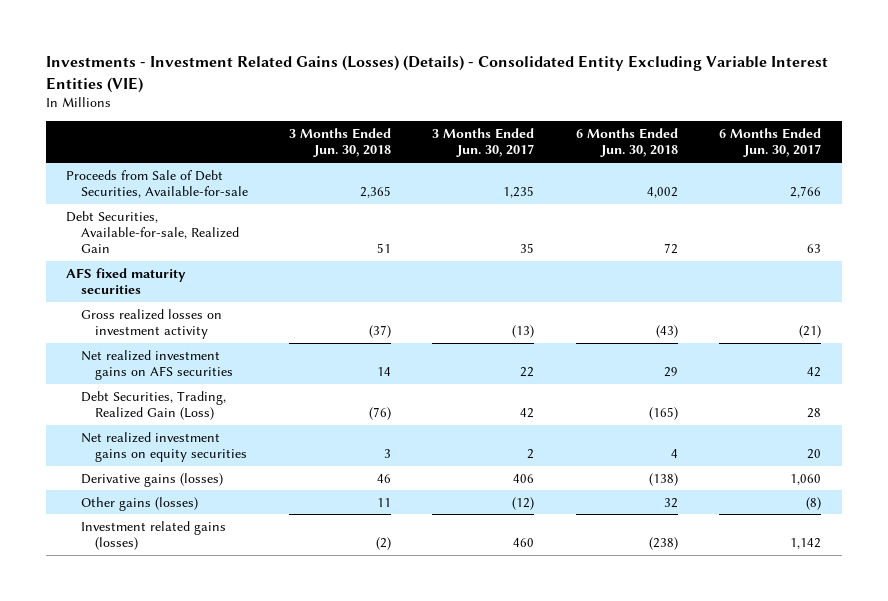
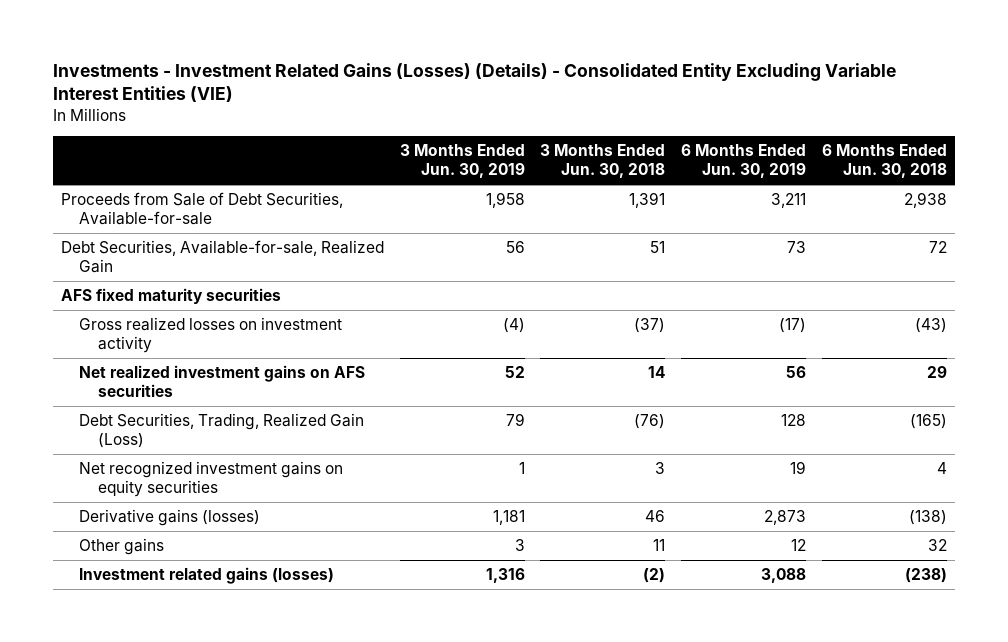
[432,128,535,158] 3 Months Ended Jun. 30, 2017 -> none
[719,128,822,158] 6 Months Ended Jun. 30, 2017 -> none
none -> [399,144,525,179] 3 Months Ended Jun. 30, 2019
none -> [681,144,807,179] 6 Months Ended Jun. 30, 2019
[360,185,392,198] 2,365 -> [629,192,666,209] 1,391
[646,186,678,198] 4,002 -> [904,192,948,209] 2,938
[80,431,247,462] Net realized investment gains on equity securities -> [79,461,344,498] Net recognized investment gains on equity securities
[80,496,198,511] Other gains (losses) -> [79,538,165,556] Other gains

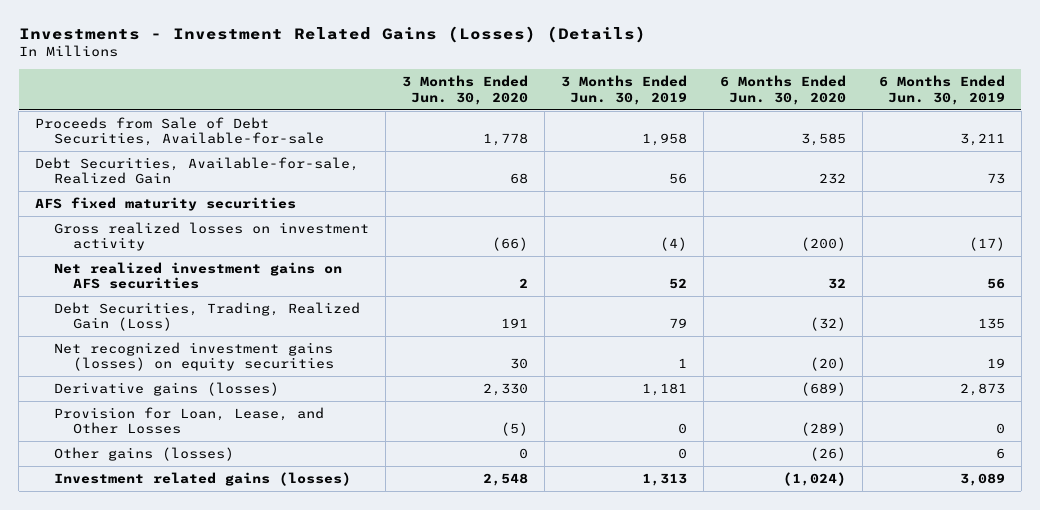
[52,62,896,103] Investments - Investment Related Gains (Losses) (Details) - Consolidated Entity Excluding Variable Interest Entities (VIE) -> [18,25,646,43] Investments - Investment Related Gains (Losses) (Details)
[540,144,666,179] 3 Months Ended Jun. 30, 2018 -> none
[822,144,948,179] 6 Months Ended Jun. 30, 2018 -> none
none -> [401,75,528,105] 3 Months Ended Jun. 30, 2020
none -> [719,75,846,105] 6 Months Ended Jun. 30, 2020
[781,414,807,427] 128 -> [977,318,1005,330] 135
[79,461,344,498] Net recognized investment gains on equity securities -> [53,342,334,372] Net recognized investment gains (losses) on equity securities
none -> [53,407,324,435] Provision for Loan, Lease, and Other Losses
[79,538,165,556] Other gains -> [53,447,234,462] Other gains (losses)
[514,539,525,552] 3 -> [677,448,687,460] 0
[791,539,807,552] 12 -> [995,448,1005,460] 6
[485,568,525,584] 1,316 -> [641,473,687,487] 1,313
[761,568,807,584] 3,088 -> [959,473,1005,487] 3,089

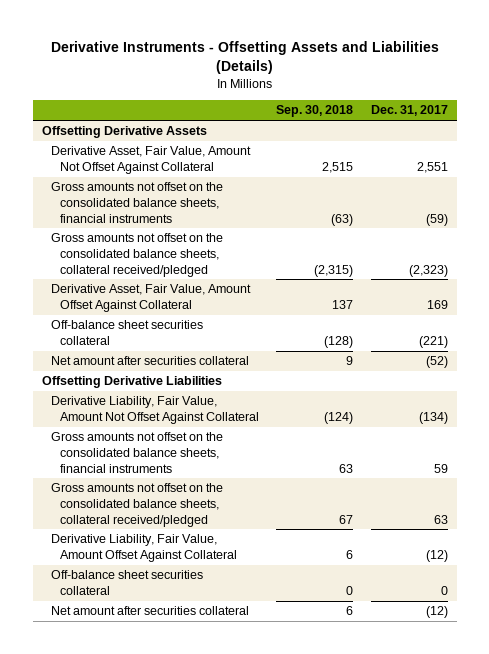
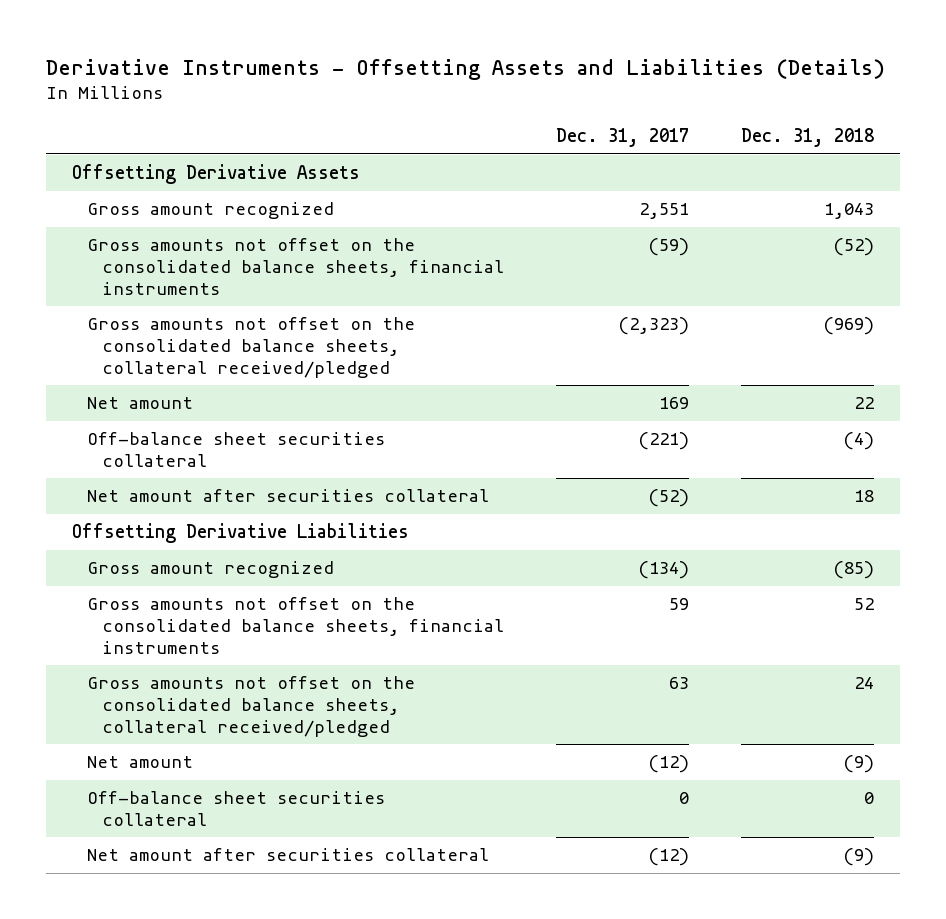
[276,105,354,118] Sep. 30, 2018 -> none
none -> [740,128,874,148] Dec. 31, 2018
[50,146,251,174] Derivative Asset, Fair Value, Amount Not Offset Against Collateral -> [87,202,335,220] Gross amount recognized
[50,284,251,312] Derivative Asset, Fair Value, Amount Offset Against Collateral -> [87,397,194,410] Net amount
[50,396,259,424] Derivative Liability, Fair Value, Amount Not Offset Against Collateral -> [87,561,335,579] Gross amount recognized
[50,534,237,562] Derivative Liability, Fair Value, Amount Offset Against Collateral -> none
none -> [87,756,194,769] Net amount

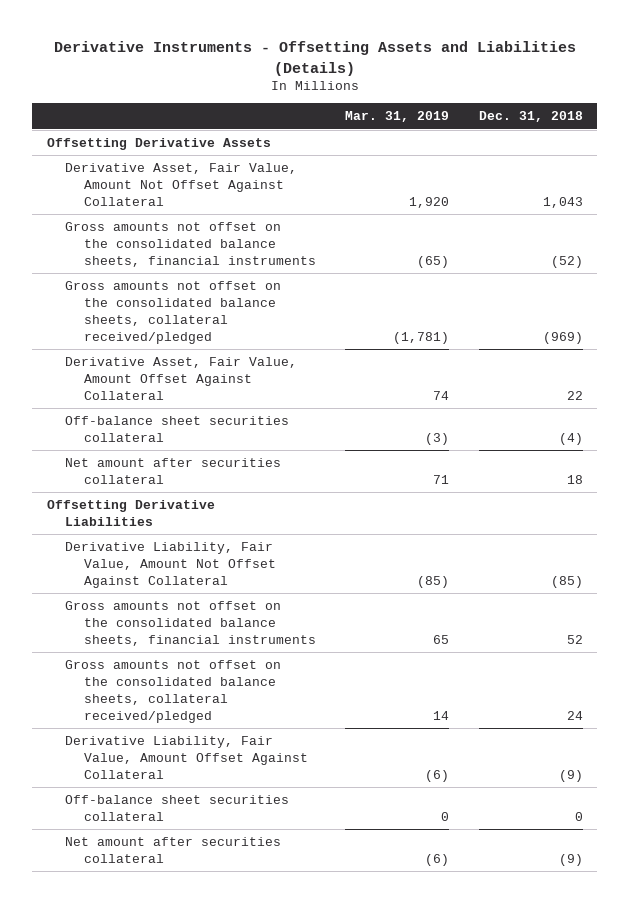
[556,128,690,148] Dec. 31, 2017 -> none
none -> [345,111,450,123] Mar. 31, 2019
[87,202,335,220] Gross amount recognized -> [65,163,298,206] Derivative Asset, Fair Value, Amount Not Offset Against Collateral
[87,397,194,410] Net amount -> none
none -> [65,357,298,400] Derivative Asset, Fair Value, Amount Offset Against Collateral
[87,561,335,579] Gross amount recognized -> [65,542,276,588] Derivative Liability, Fair Value, Amount Not Offset Against Collateral
[87,756,194,769] Net amount -> none
none -> [65,736,308,779] Derivative Liability, Fair Value, Amount Offset Against Collateral

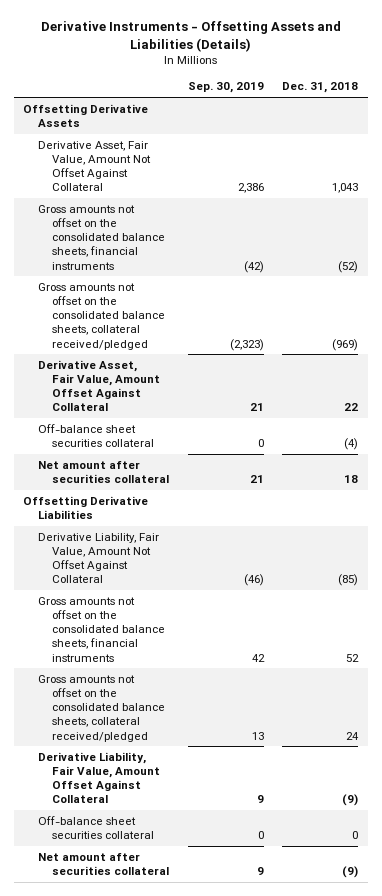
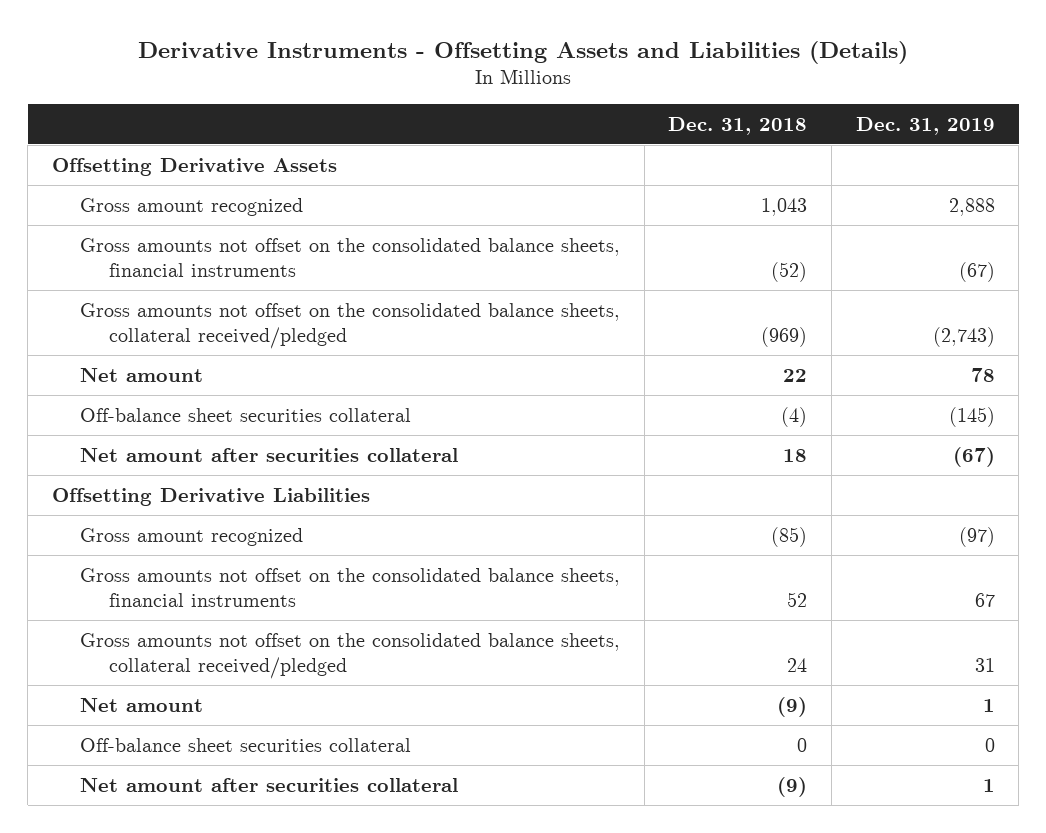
[187,82,264,94] Sep. 30, 2019 -> none
none -> [855,116,995,135] Dec. 31, 2019
[37,140,151,192] Derivative Asset, Fair Value, Amount Not Offset Against Collateral -> [80,197,304,216] Gross amount recognized
[37,359,160,412] Derivative Asset, Fair Value, Amount Offset Against Collateral -> none
none -> [80,367,204,382] Net amount
[37,532,159,584] Derivative Liability, Fair Value, Amount Not Offset Against Collateral -> [80,527,304,546] Gross amount recognized
[37,751,160,804] Derivative Liability, Fair Value, Amount Offset Against Collateral -> none
none -> [80,697,204,712] Net amount

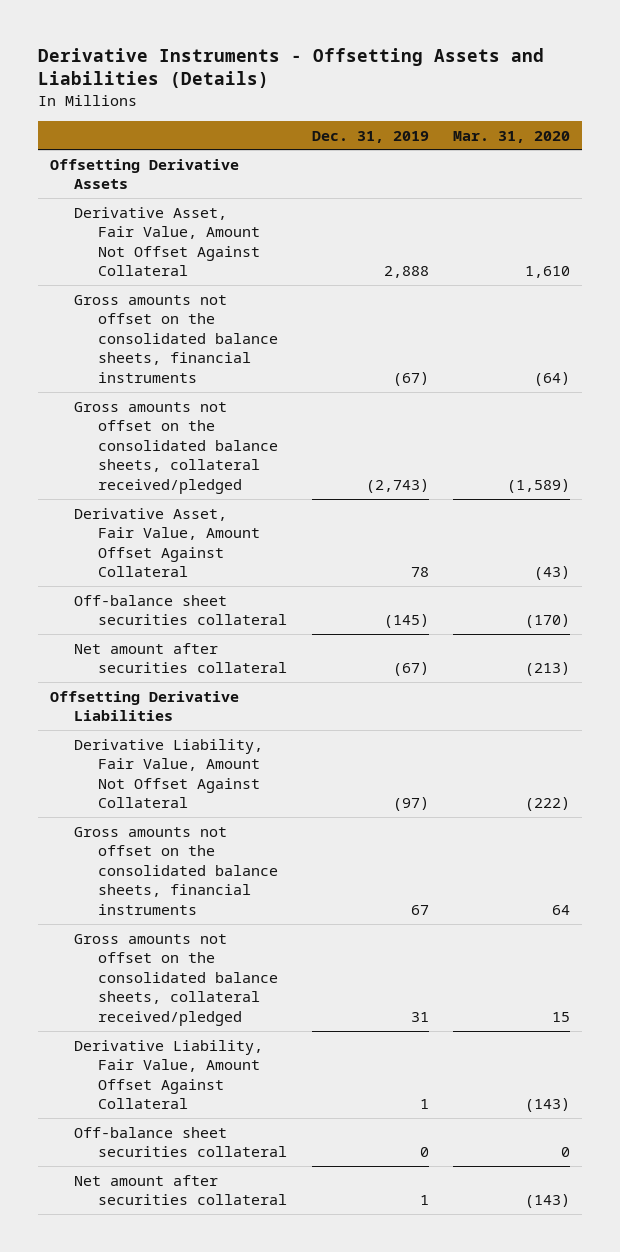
[668,116,808,135] Dec. 31, 2018 -> none
none -> [452,130,570,143] Mar. 31, 2020
[80,197,304,216] Gross amount recognized -> [74,206,261,277] Derivative Asset, Fair Value, Amount Not Offset Against Collateral
[80,367,204,382] Net amount -> none
none -> [74,507,261,578] Derivative Asset, Fair Value, Amount Offset Against Collateral
[80,527,304,546] Gross amount recognized -> [74,738,264,809] Derivative Liability, Fair Value, Amount Not Offset Against Collateral
[80,697,204,712] Net amount -> none
none -> [74,1039,264,1110] Derivative Liability, Fair Value, Amount Offset Against Collateral

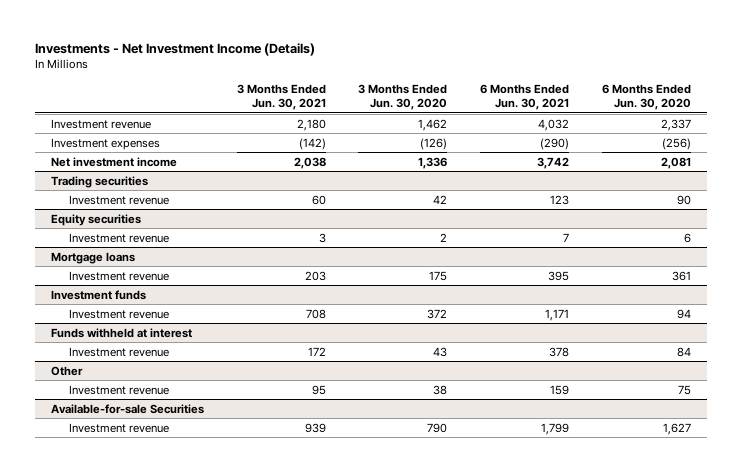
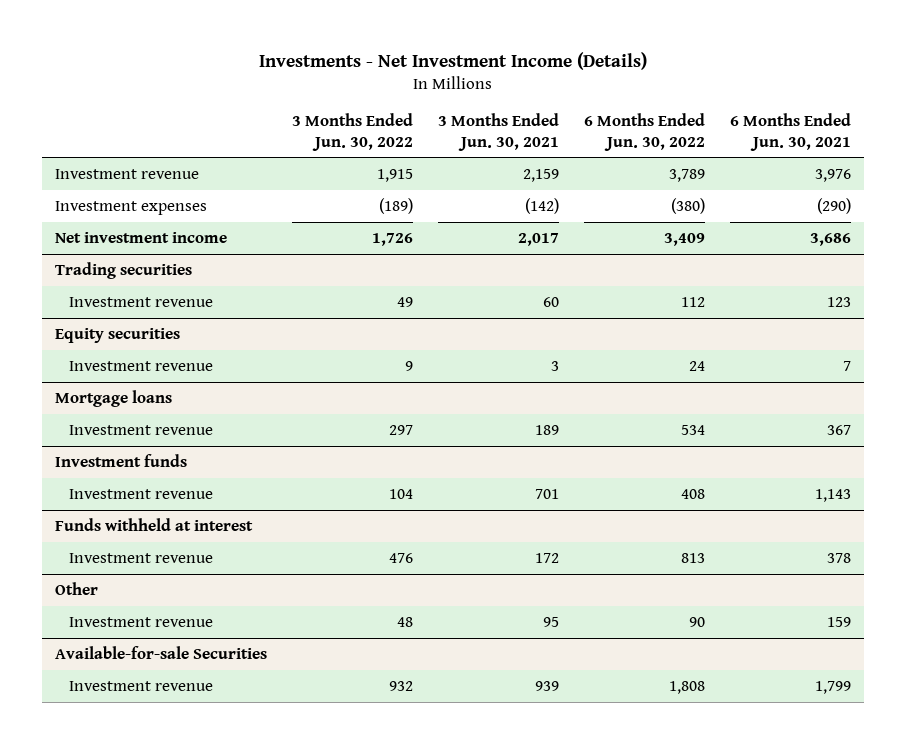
[358,84,448,111] 3 Months Ended Jun. 30, 2020 -> none
[601,84,691,111] 6 Months Ended Jun. 30, 2020 -> none
none -> [291,113,413,151] 3 Months Ended Jun. 30, 2022
none -> [583,113,705,151] 6 Months Ended Jun. 30, 2022
[296,118,326,131] 2,180 -> [522,168,559,182] 2,159
[538,118,570,131] 4,032 -> [814,168,851,182] 3,976
[293,156,326,169] 2,038 -> [517,232,559,246] 2,017
[537,156,570,169] 3,742 -> [809,232,851,246] 3,686
[304,270,326,281] 203 -> [534,424,559,435] 189
[548,270,570,281] 395 -> [826,424,851,435] 367
[305,308,326,319] 708 -> [534,488,559,499] 701
[545,308,570,321] 1,171 -> [814,488,851,502] 1,143

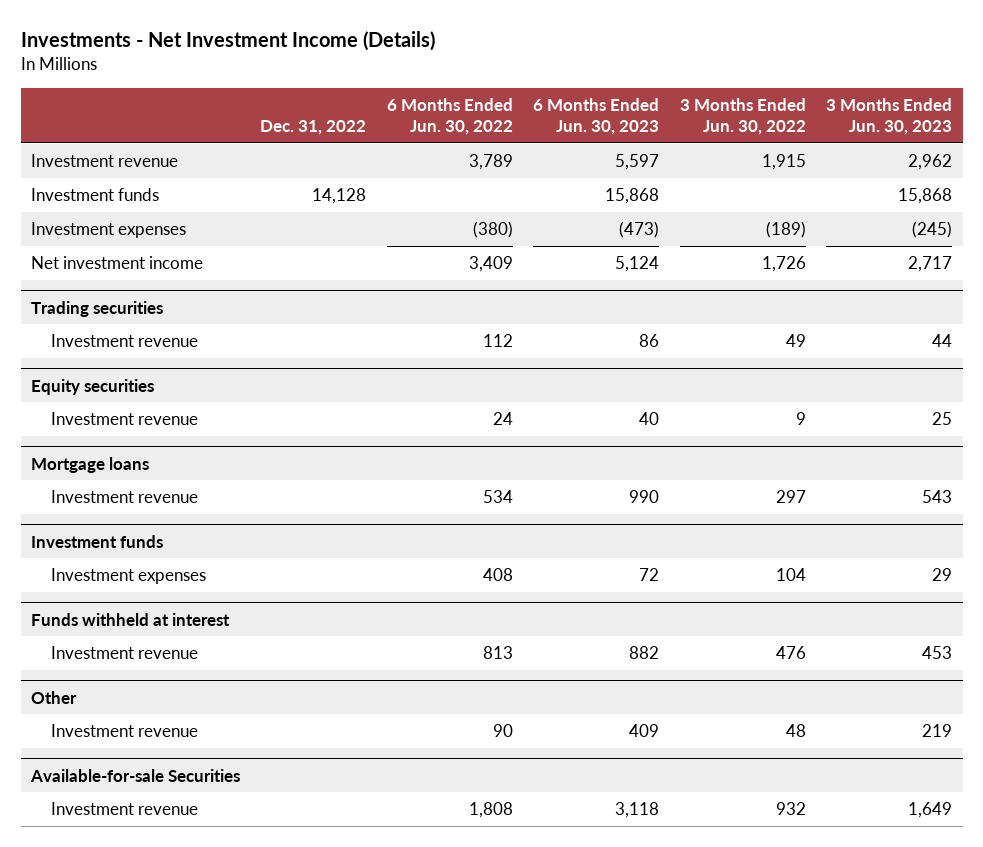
[437,113,559,151] 3 Months Ended Jun. 30, 2021 -> none
[729,113,851,151] 6 Months Ended Jun. 30, 2021 -> none
none -> [260,120,367,136] Dec. 31, 2022
none -> [533,97,660,136] 6 Months Ended Jun. 30, 2023
none -> [826,97,953,136] 3 Months Ended Jun. 30, 2023
none -> [30,187,159,201] Investment funds
[68,488,213,499] Investment revenue -> [50,567,206,584] Investment expenses

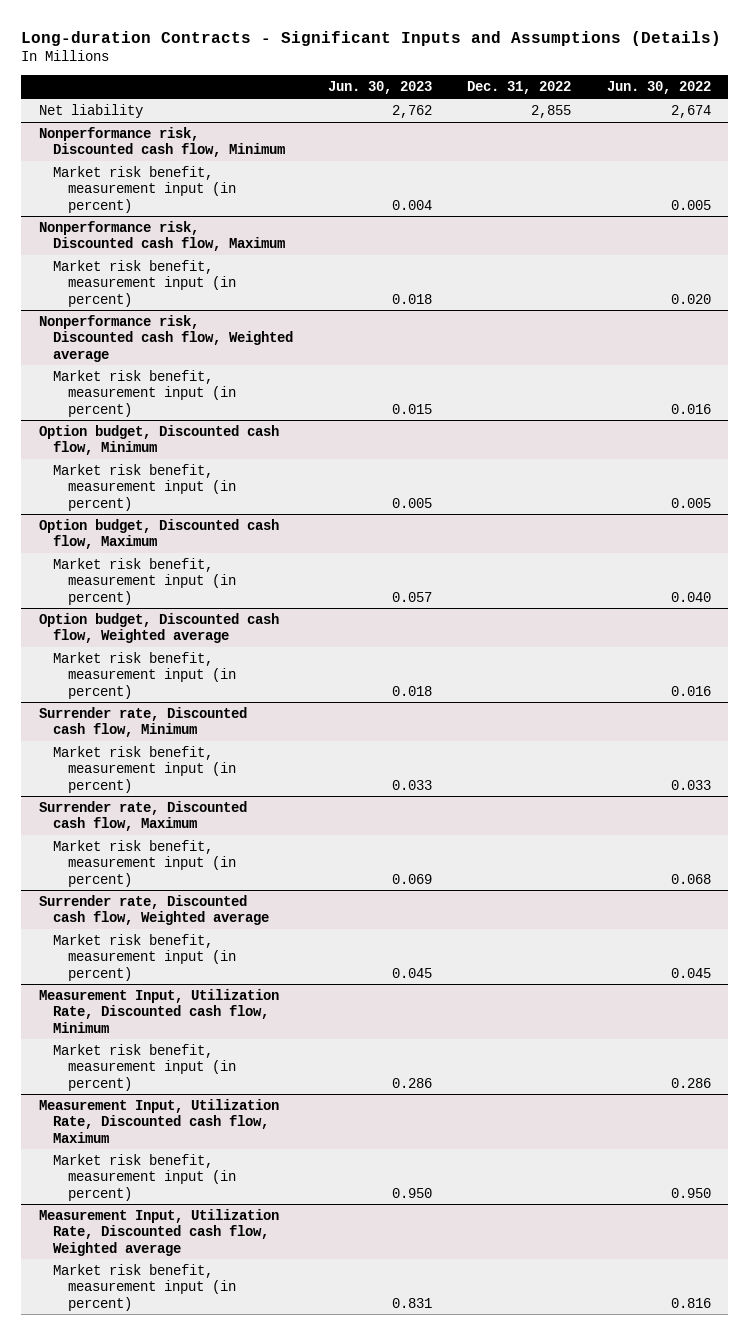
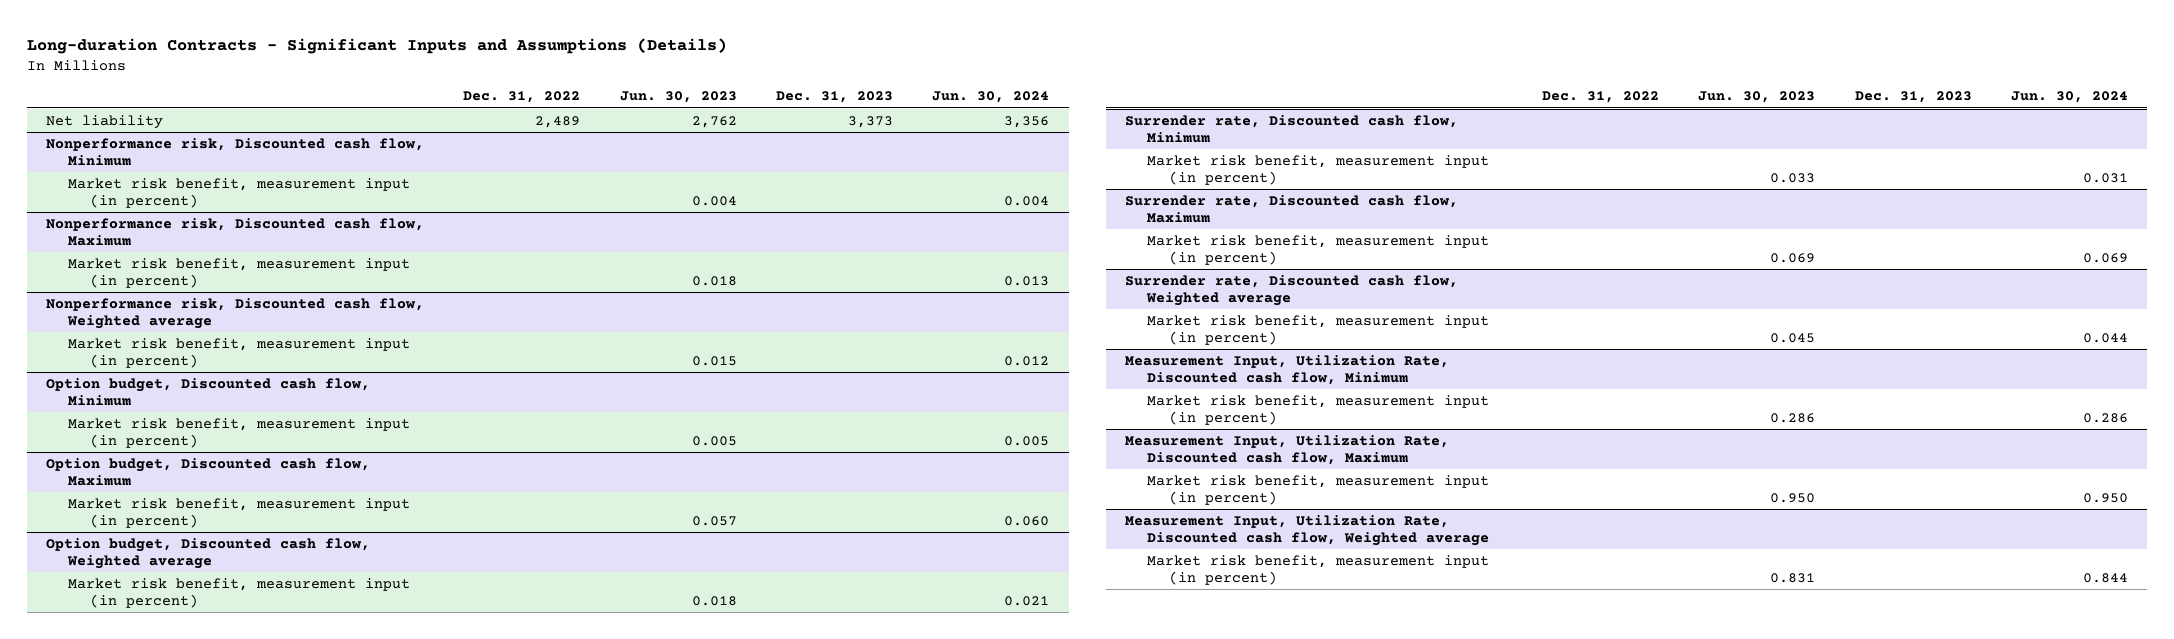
[606,81,711,95] Jun. 30, 2022 -> none
none -> [775,91,893,104] Dec. 31, 2023
none -> [931,91,1049,104] Jun. 30, 2024
[531,105,572,119] 2,855 -> [535,115,581,128] 2,489

